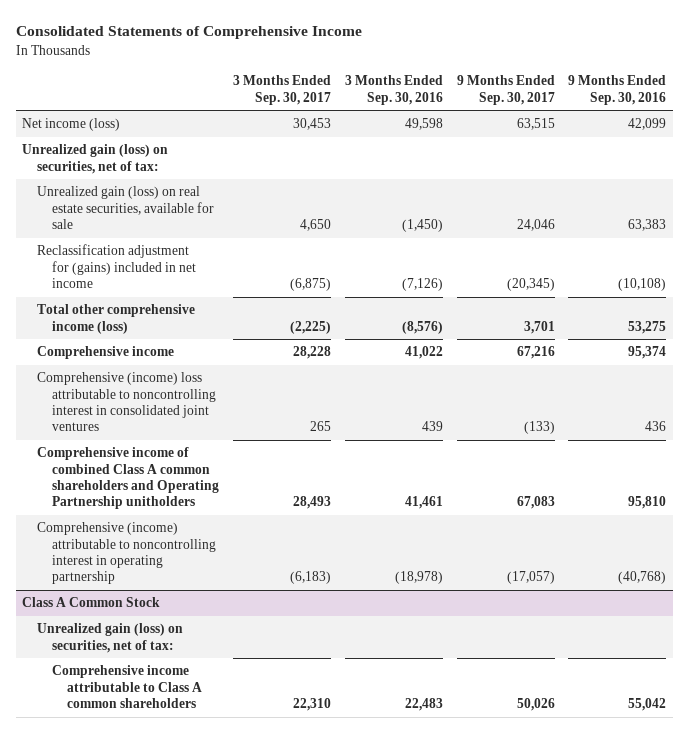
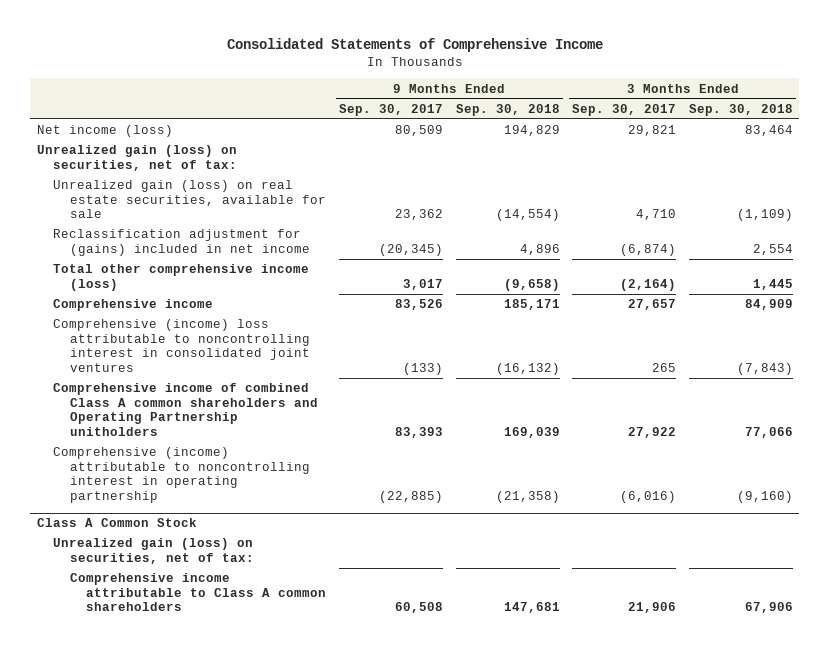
[344,75,443,105] 3 Months Ended Sep. 30, 2016 -> none
[568,75,667,105] 9 Months Ended Sep. 30, 2016 -> none
none -> [455,103,560,116] Sep. 30, 2018
none -> [689,103,794,116] Sep. 30, 2018
[293,118,332,131] 30,453 -> [628,125,677,137] 29,821
[516,118,555,131] 63,515 -> [394,125,443,137] 80,509
[300,219,332,232] 4,650 -> [636,209,677,221] 4,710
[516,219,555,232] 24,046 -> [394,209,443,221] 23,362
[290,278,332,292] (6,875) -> [620,243,677,256] (6,874)
[290,320,332,334] (2,225) -> [620,278,677,291] (2,164)
[523,320,555,334] 3,701 -> [402,278,443,290] 3,017
[293,346,332,360] 28,228 -> [628,299,677,311] 27,657
[516,346,555,360] 67,216 -> [394,299,443,311] 83,526
[293,496,332,510] 28,493 -> [628,426,677,438] 27,922
[516,496,555,510] 67,083 -> [394,426,443,438] 83,393
[290,571,332,585] (6,183) -> [620,490,677,503] (6,016)
[506,571,555,585] (17,057) -> [378,490,443,503] (22,885)
[293,698,332,712] 22,310 -> [628,602,677,614] 21,906
[516,698,555,712] 50,026 -> [394,602,443,614] 60,508

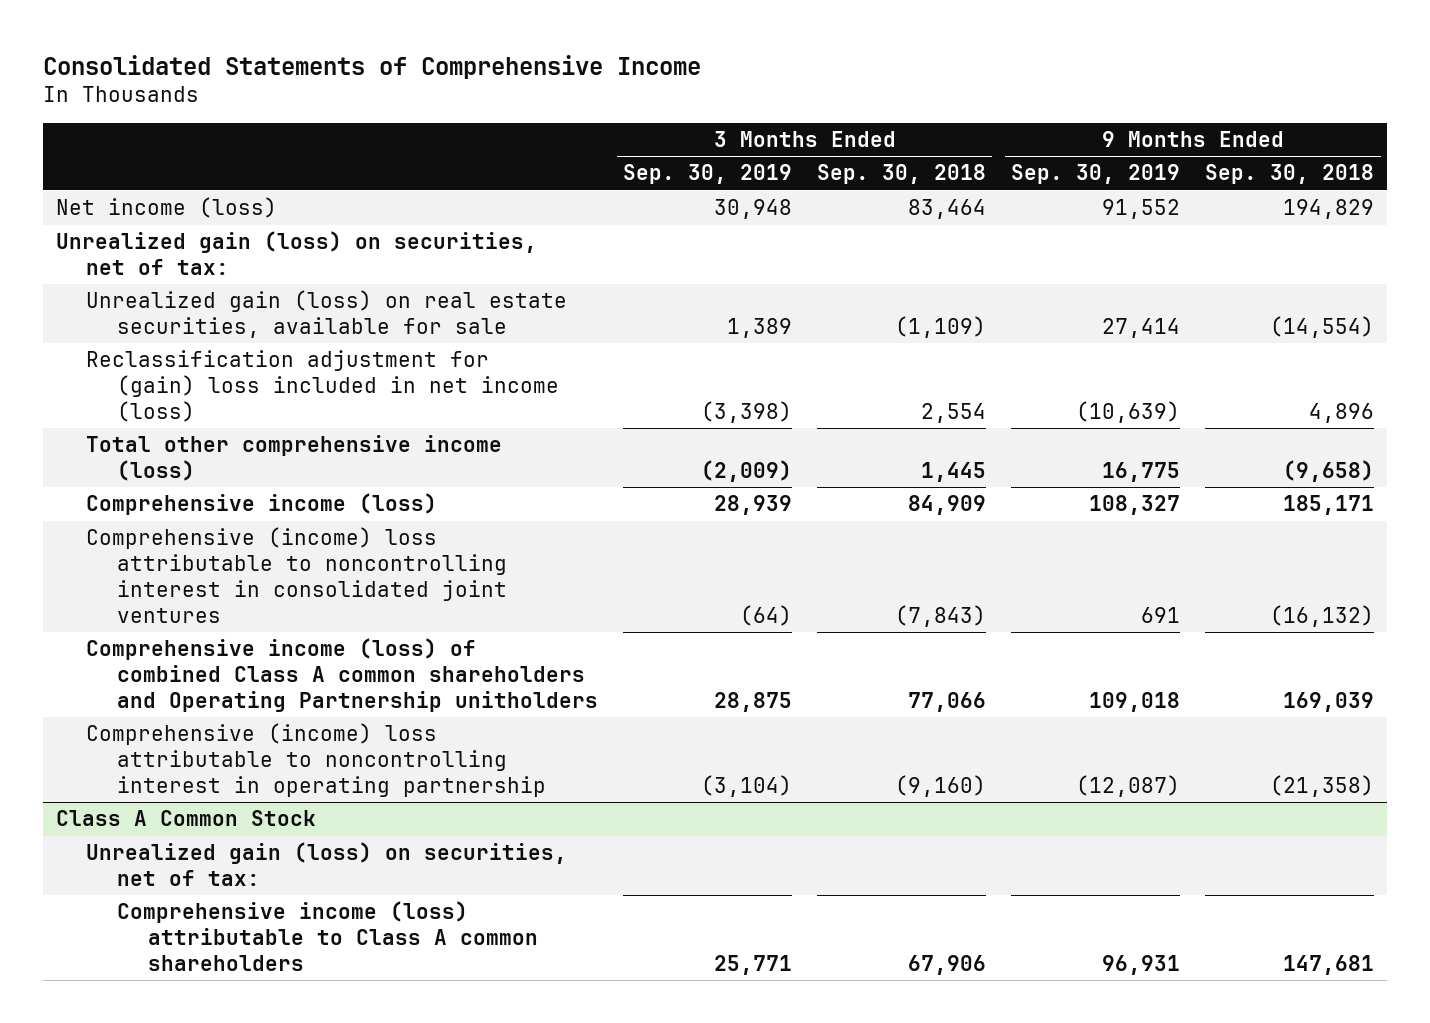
[338,103,443,116] Sep. 30, 2017 -> none
[572,103,677,116] Sep. 30, 2017 -> none
none -> [622,164,792,185] Sep. 30, 2019
none -> [1011,164,1181,185] Sep. 30, 2019
[53,229,310,256] Reclassification adjustment for (gains) included in net income -> [86,350,559,423] Reclassification adjustment for (gain) loss included in net income (loss)
[53,299,214,312] Comprehensive income -> [86,493,438,516] Comprehensive income (loss)
[53,383,318,436] Comprehensive income of combined Class A common shareholders and Operating Partnership unitholders -> [86,638,598,713] Comprehensive income (loss) of combined Class A common shareholders and Operating Partnership unitholders
[53,447,310,503] Comprehensive (income) attributable to noncontrolling interest in operating partnership -> [86,723,546,798] Comprehensive (income) loss attributable to noncontrolling interest in operating partnership
[69,573,327,612] Comprehensive income attributable to Class A common shareholders -> [116,901,538,972] Comprehensive income (loss) attributable to Class A common shareholders

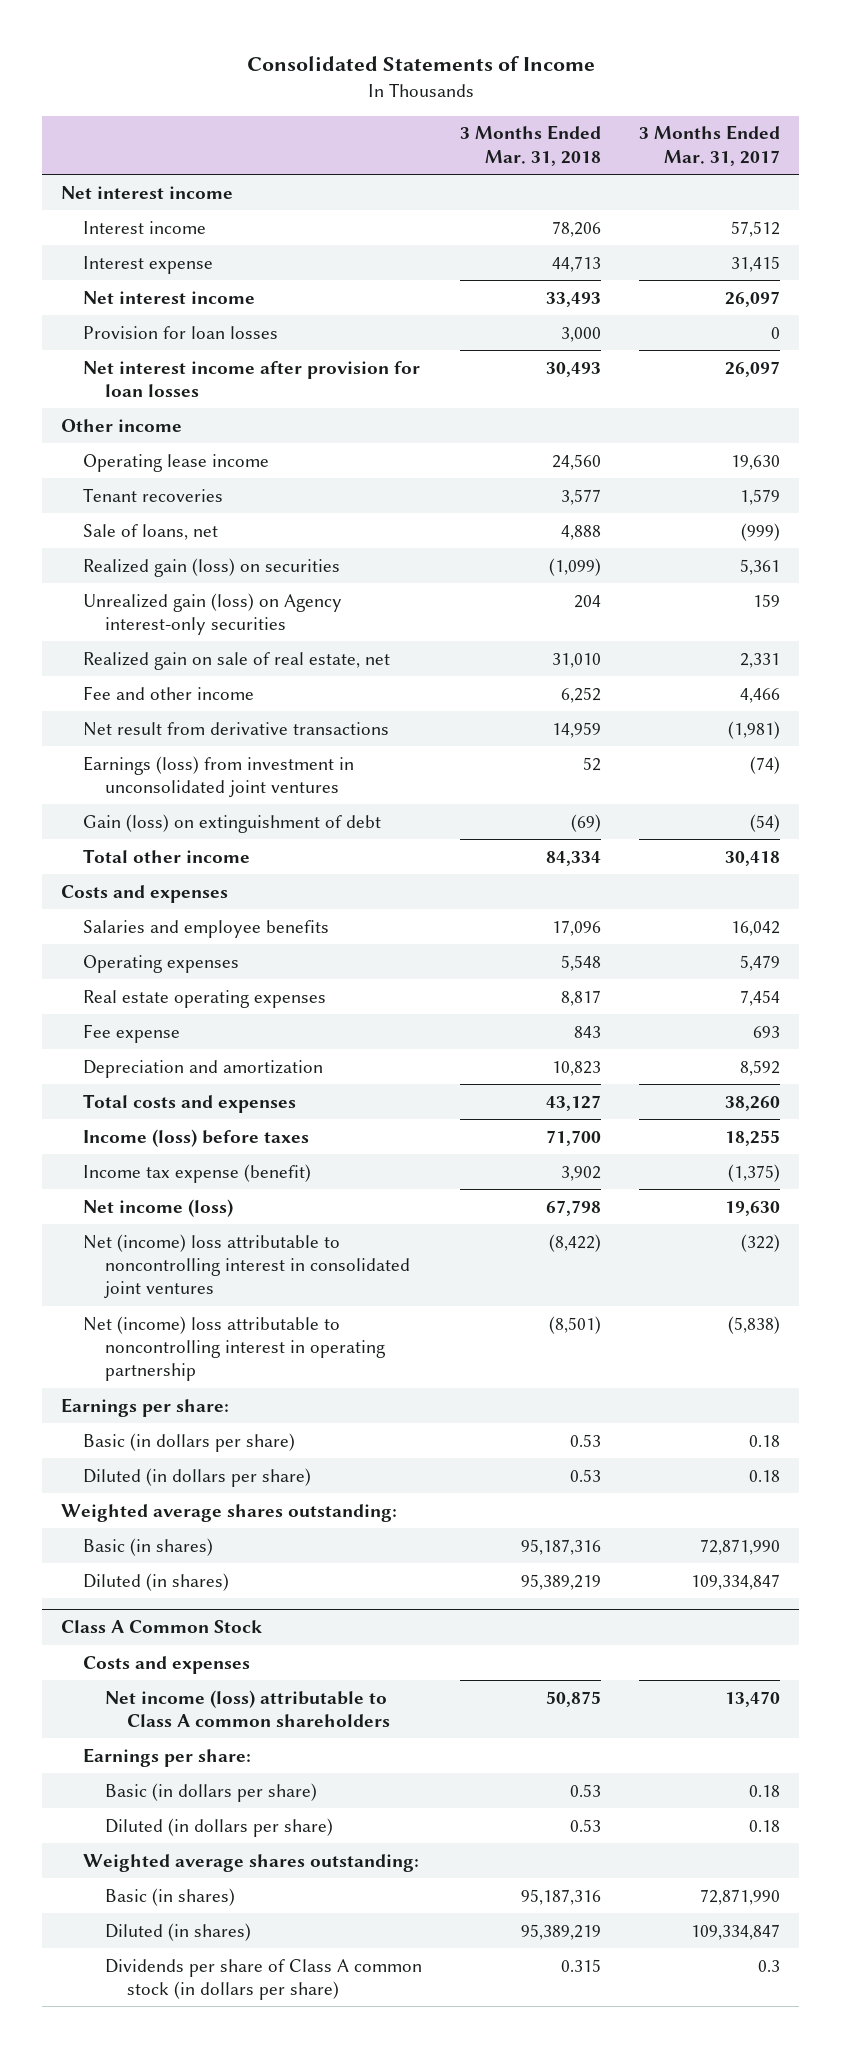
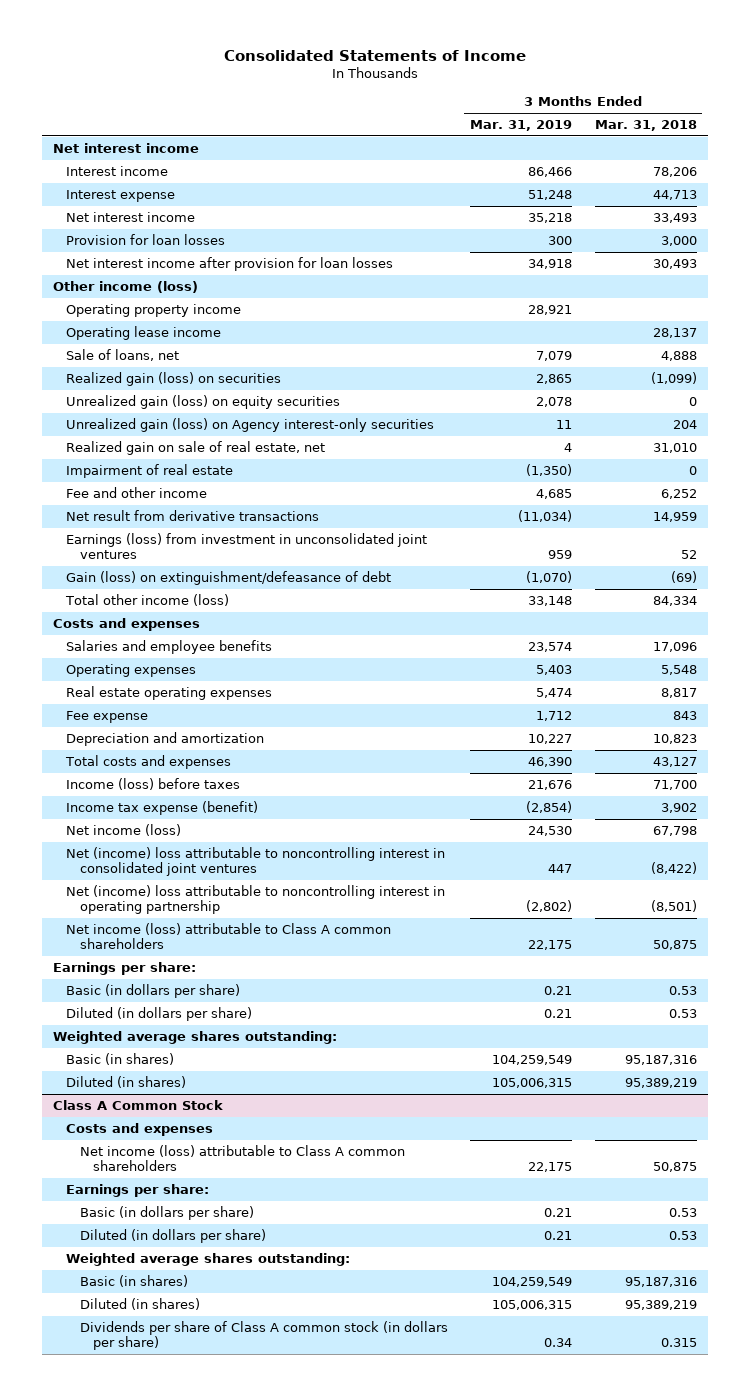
[639,125,781,166] 3 Months Ended Mar. 31, 2017 -> none
none -> [470,119,573,131] Mar. 31, 2019
[83,487,224,502] Tenant recoveries -> none
[61,418,183,432] Other income -> [53,280,199,293] Other income (loss)
none -> [66,303,242,317] Operating property income
[552,453,602,470] 24,560 -> [652,327,697,338] 28,137
none -> [66,394,341,409] Unrealized gain (loss) on equity securities
none -> [66,463,234,478] Impairment of real estate
[83,813,382,833] Gain (loss) on extinguishment of debt -> [66,570,392,585] Gain (loss) on extinguishment/defeasance of debt
[83,848,251,863] Total other income -> [65,593,230,606] Total other income (loss)
none -> [66,922,392,949] Net income (loss) attributable to Class A common shareholders

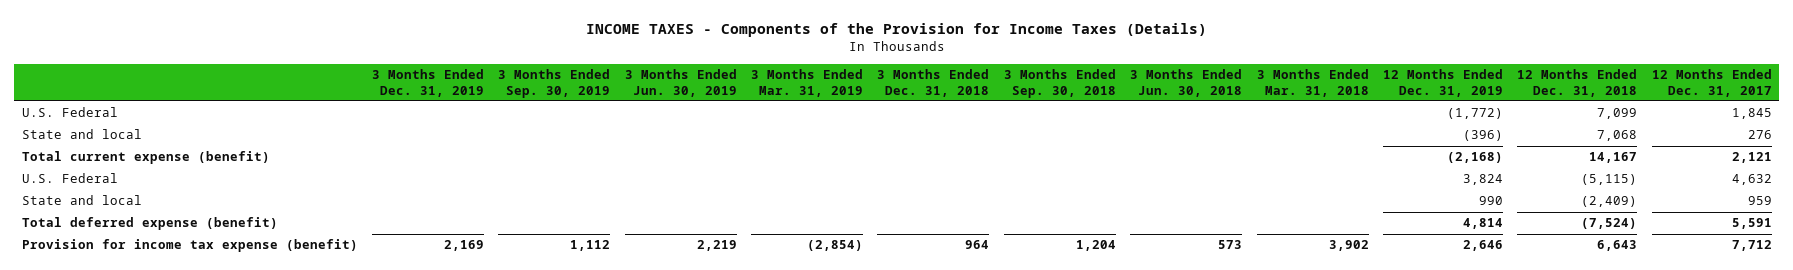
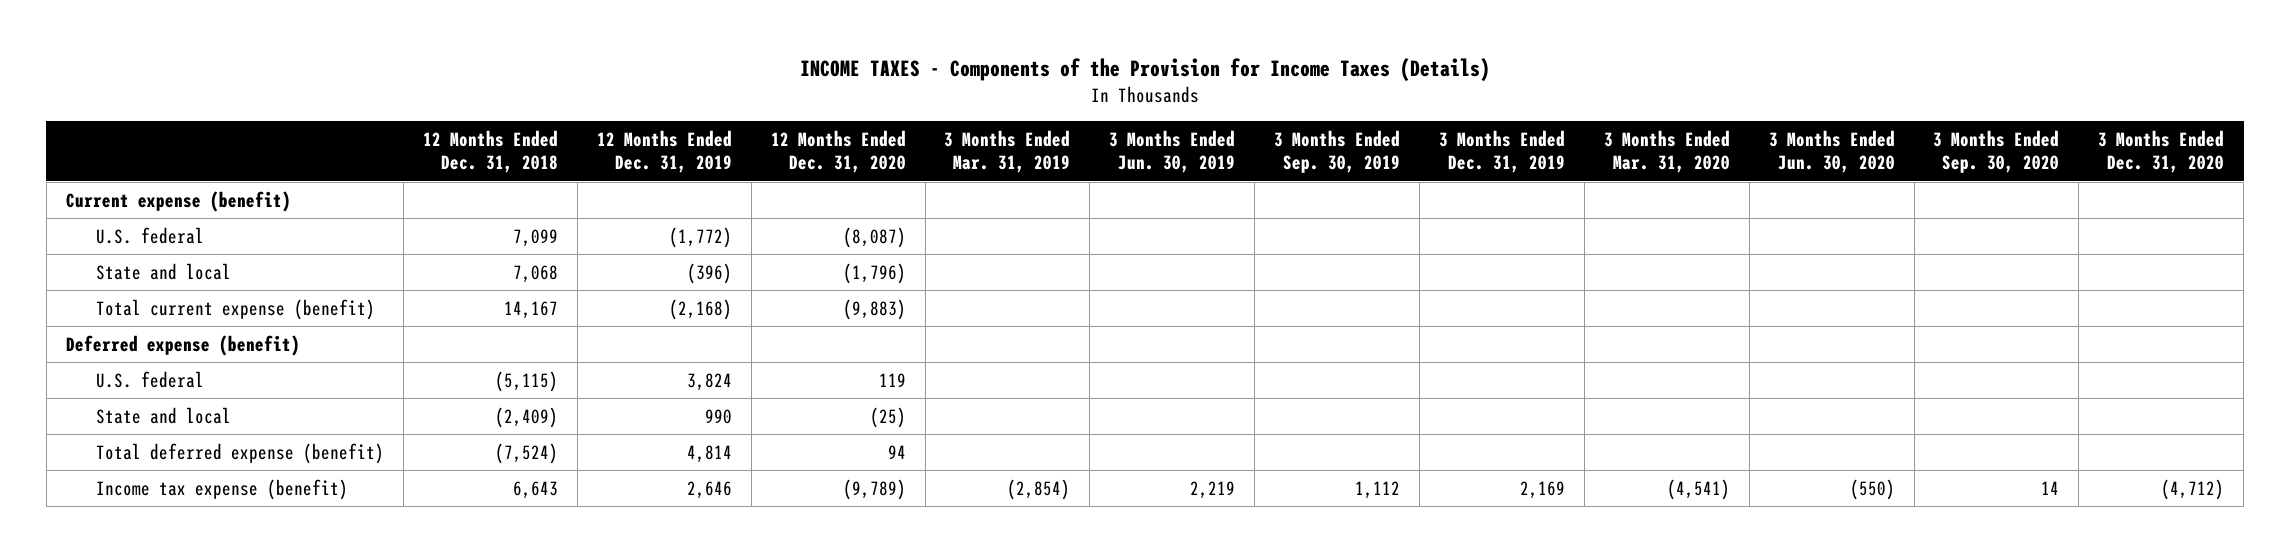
[877,69,990,97] 3 Months Ended Dec. 31, 2018 -> none
[1003,69,1116,98] 3 Months Ended Sep. 30, 2018 -> none
[1130,69,1243,97] 3 Months Ended Jun. 30, 2018 -> none
[1256,69,1369,97] 3 Months Ended Mar. 31, 2018 -> none
[1651,69,1772,97] 12 Months Ended Dec. 31, 2017 -> none
none -> [770,129,906,174] 12 Months Ended Dec. 31, 2020
none -> [1603,129,1730,174] 3 Months Ended Mar. 31, 2020
none -> [1768,129,1895,174] 3 Months Ended Jun. 30, 2020
none -> [1933,129,2060,174] 3 Months Ended Sep. 30, 2020
none -> [2098,129,2225,174] 3 Months Ended Dec. 31, 2020
none -> [65,190,291,212] Current expense (benefit)
[21,107,118,118] U.S. Federal -> [96,226,205,244] U.S. federal
none -> [65,334,300,356] Deferred expense (benefit)
[21,173,118,184] U.S. Federal -> [96,370,205,388] U.S. federal
[21,239,358,253] Provision for income tax expense (benefit) -> [96,478,349,500] Income tax expense (benefit)

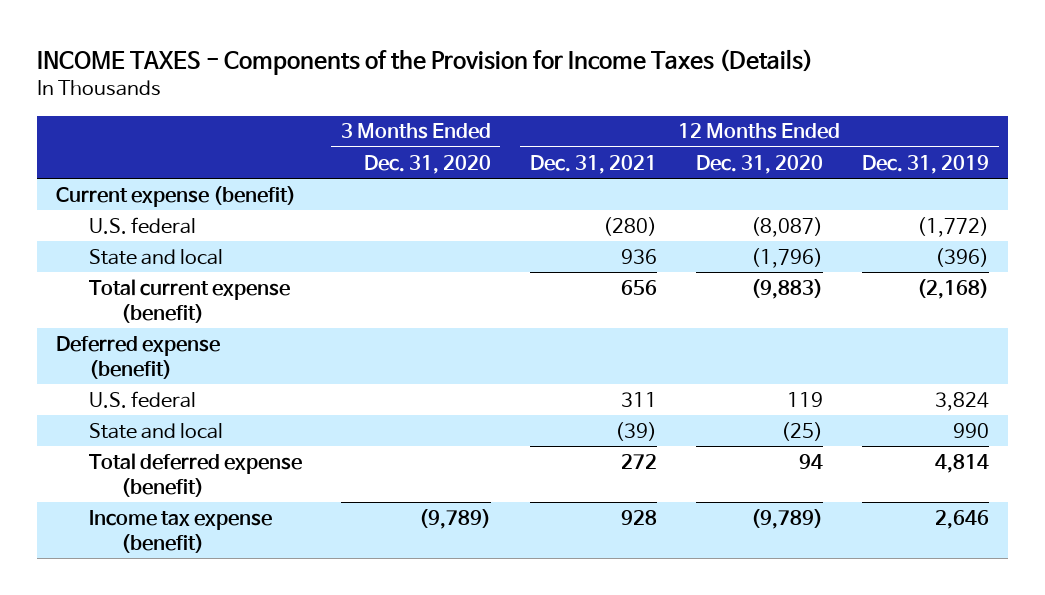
[423,129,559,174] 12 Months Ended Dec. 31, 2018 -> none
[944,129,1071,174] 3 Months Ended Mar. 31, 2019 -> none
[1109,129,1236,174] 3 Months Ended Jun. 30, 2019 -> none
[1274,129,1401,174] 3 Months Ended Sep. 30, 2019 -> none
[1438,129,1565,174] 3 Months Ended Dec. 31, 2019 -> none
[1603,129,1730,174] 3 Months Ended Mar. 31, 2020 -> none
[1768,129,1895,174] 3 Months Ended Jun. 30, 2020 -> none
[1933,129,2060,174] 3 Months Ended Sep. 30, 2020 -> none
none -> [529,154,657,174] Dec. 31, 2021
[2161,478,2225,500] (4,712) -> [418,508,491,529] (9,789)

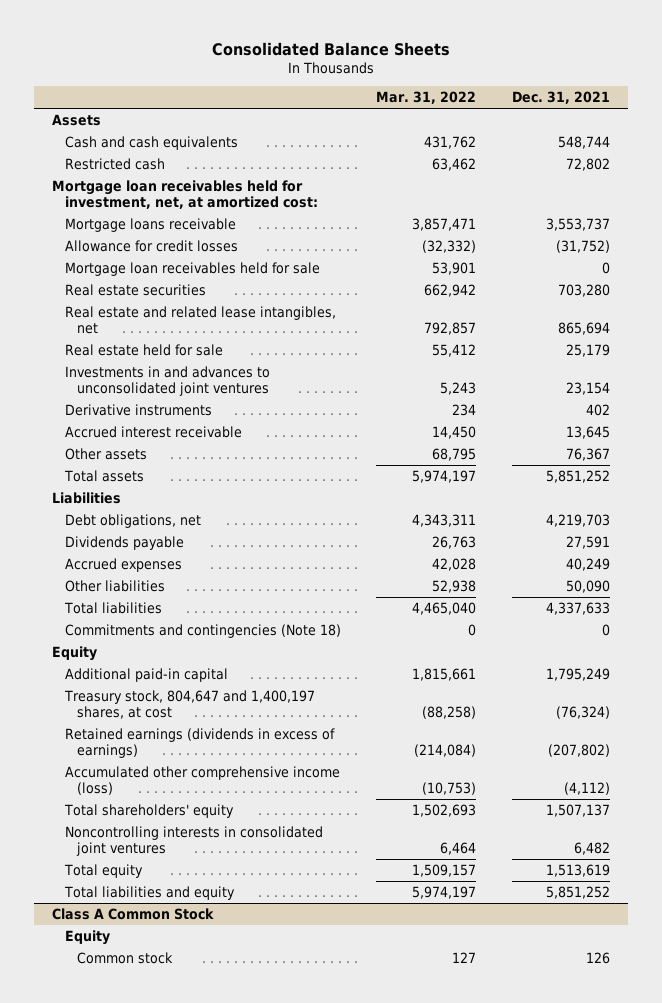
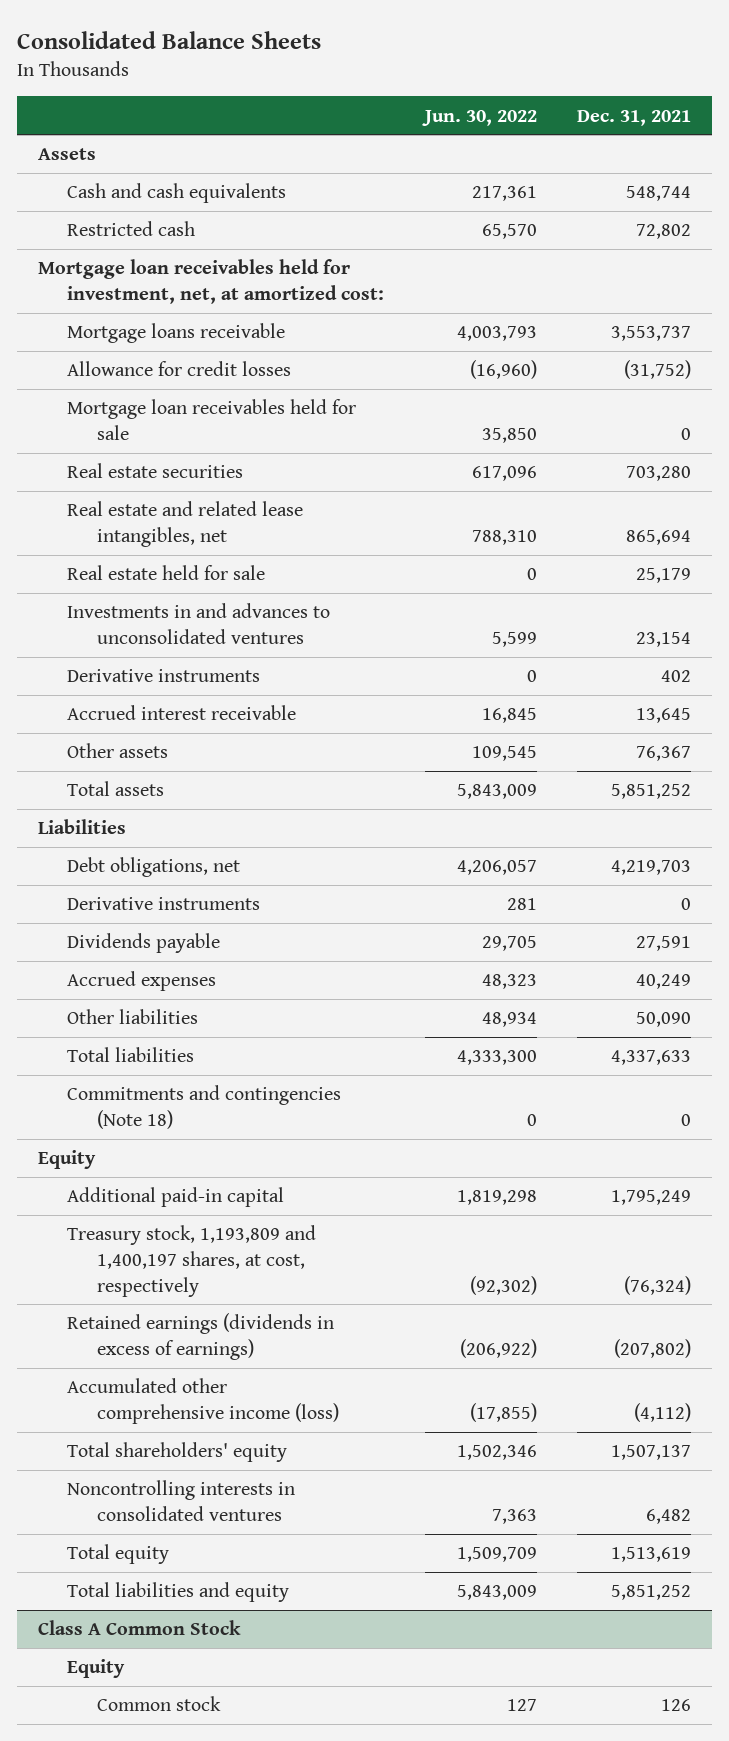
[376,91,477,105] Mar. 31, 2022 -> none
none -> [421,109,537,126] Jun. 30, 2022
[64,366,270,397] Investments in and advances to unconsolidated joint ventures -> [67,603,331,644] Investments in and advances to unconsolidated ventures
none -> [67,897,261,911] Derivative instruments
[63,690,315,720] Treasury stock, 804,647 and 1,400,197 shares, at cost -> [67,1225,317,1297] Treasury stock, 1,193,809 and 1,400,197 shares, at cost, respectively
[64,826,323,857] Noncontrolling interests in consolidated joint ventures -> [67,1480,296,1521] Noncontrolling interests in consolidated ventures

